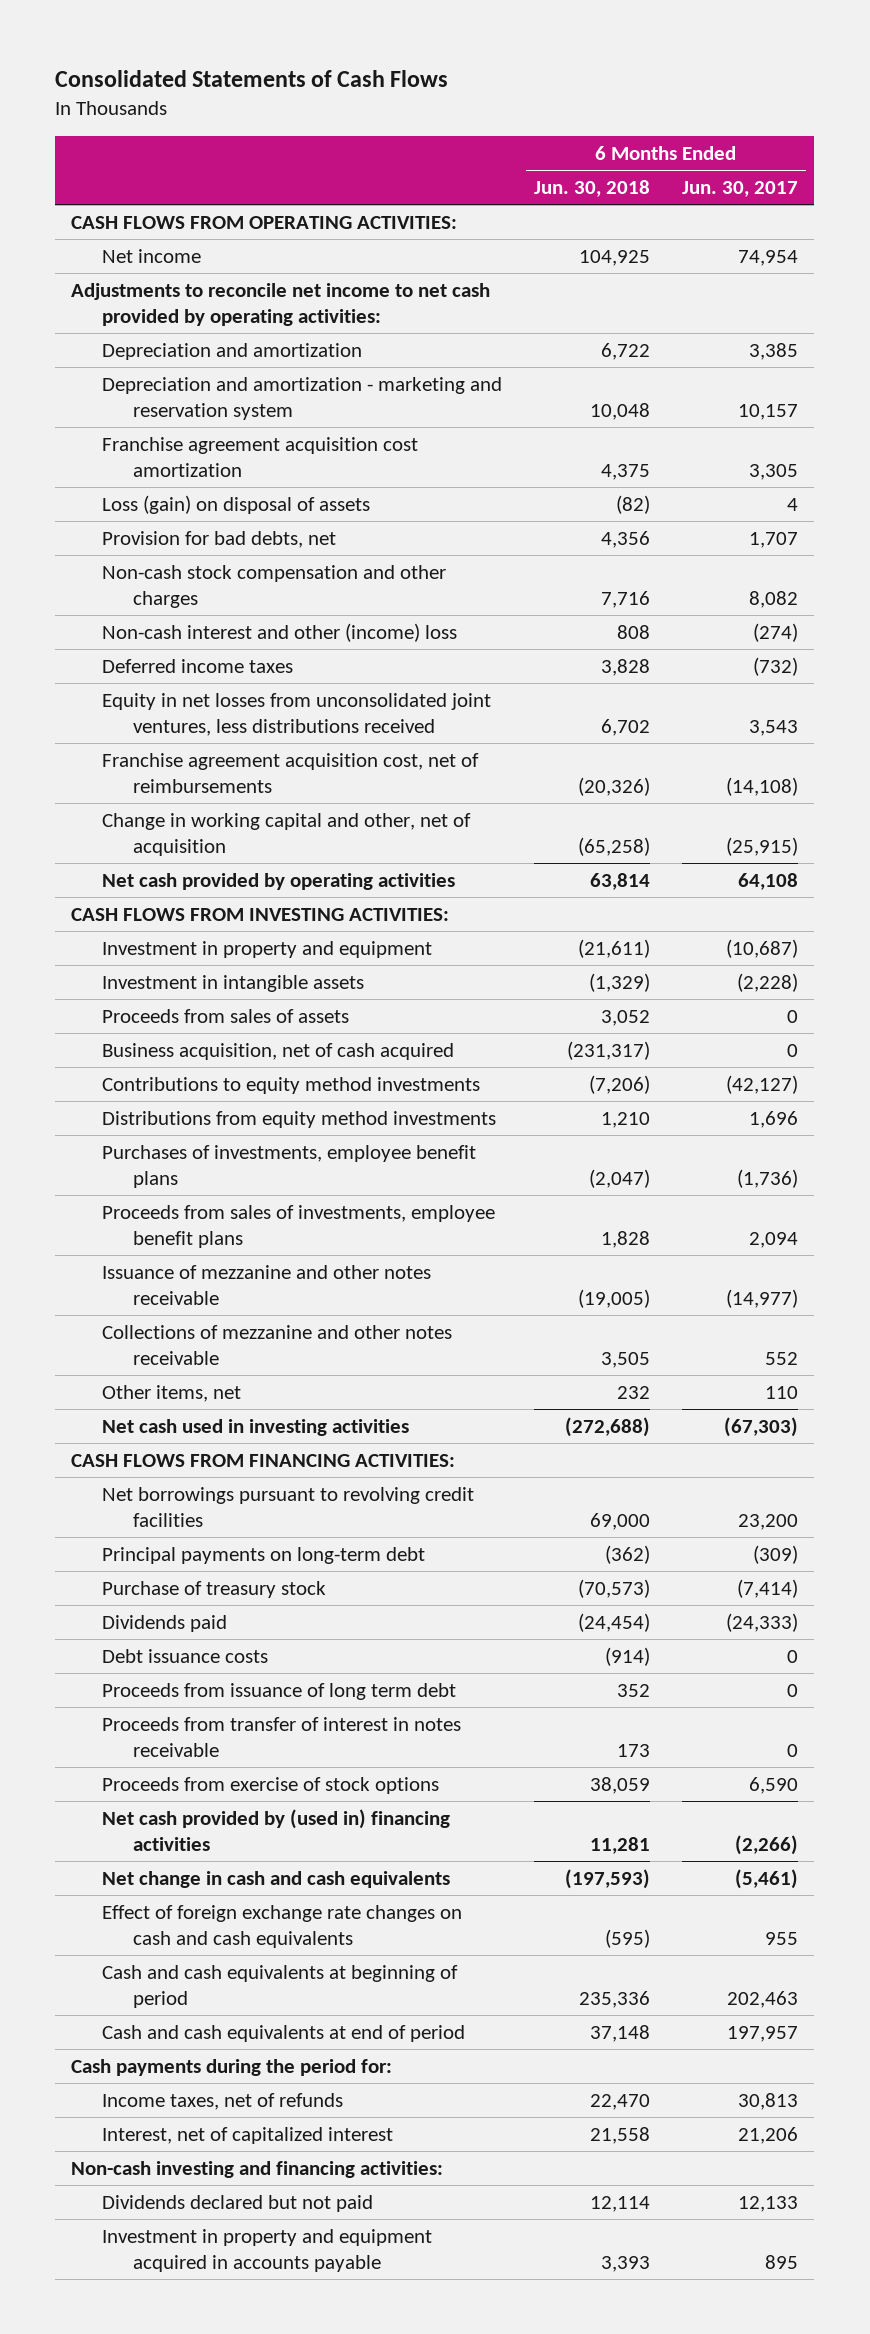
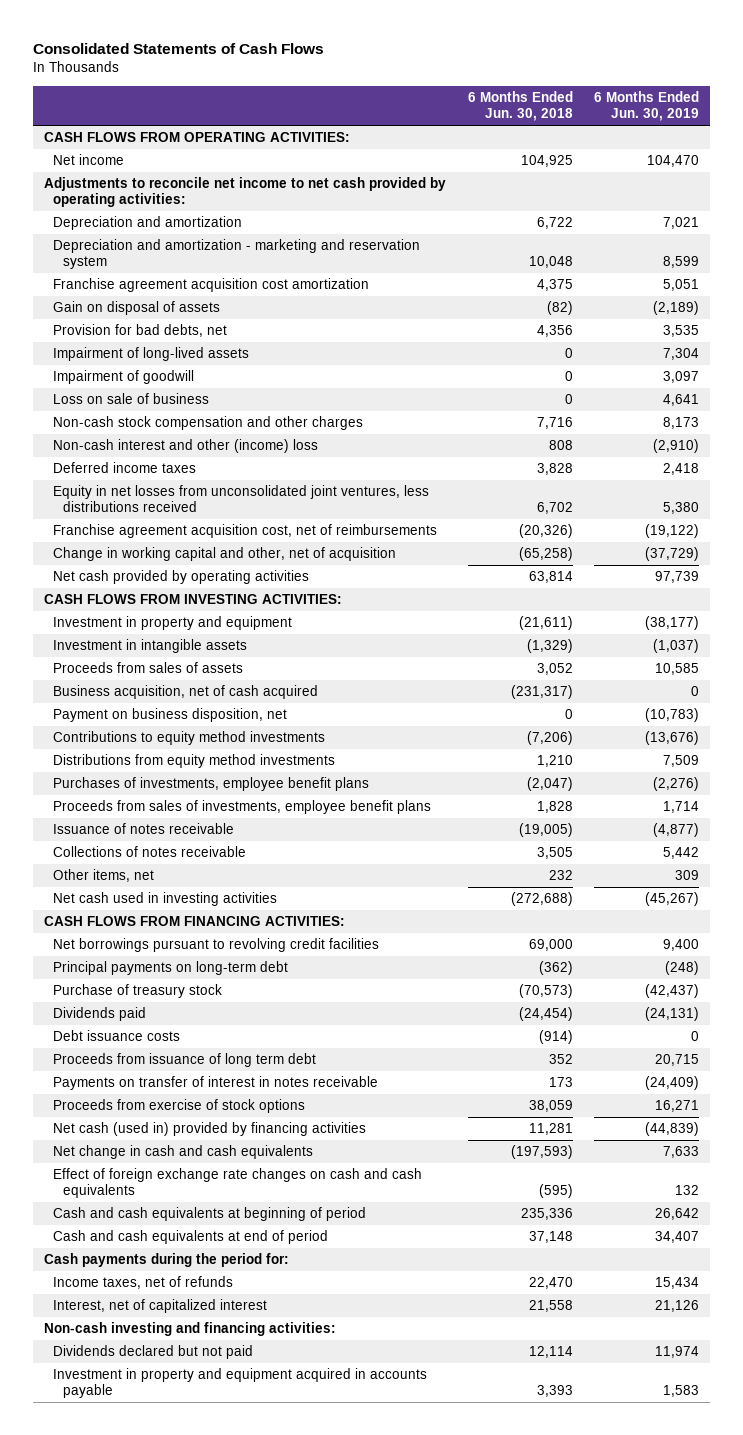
[682,180,799,197] Jun. 30, 2017 -> none
none -> [594,91,700,122] 6 Months Ended Jun. 30, 2019
[102,494,371,514] Loss (gain) on disposal of assets -> [53,301,221,316] Gain on disposal of assets
none -> [53,347,250,362] Impairment of long-lived assets
none -> [53,370,195,385] Impairment of goodwill
none -> [53,393,210,405] Loss on sale of business
none -> [53,708,288,723] Payment on business disposition, net
[102,1264,432,1305] Issuance of mezzanine and other notes receivable -> [53,823,235,835] Issuance of notes receivable
[102,1324,453,1365] Collections of mezzanine and other notes receivable -> [53,846,247,858] Collections of notes receivable
[102,1716,462,1757] Proceeds from transfer of interest in notes receivable -> [53,1076,379,1091] Payments on transfer of interest in notes receivable
[102,1808,451,1851] Net cash provided by (used in) financing activities -> [53,1122,367,1137] Net cash (used in) provided by financing activities

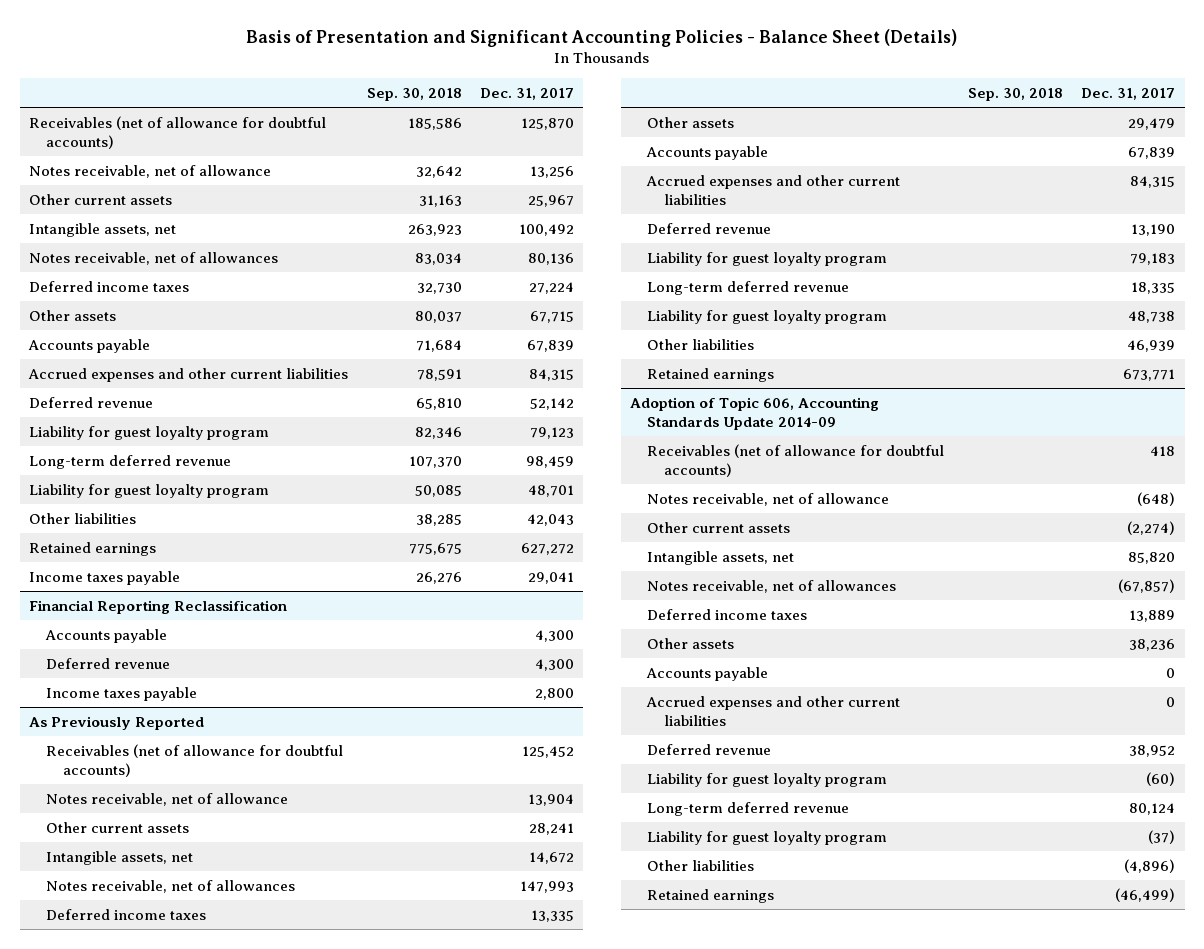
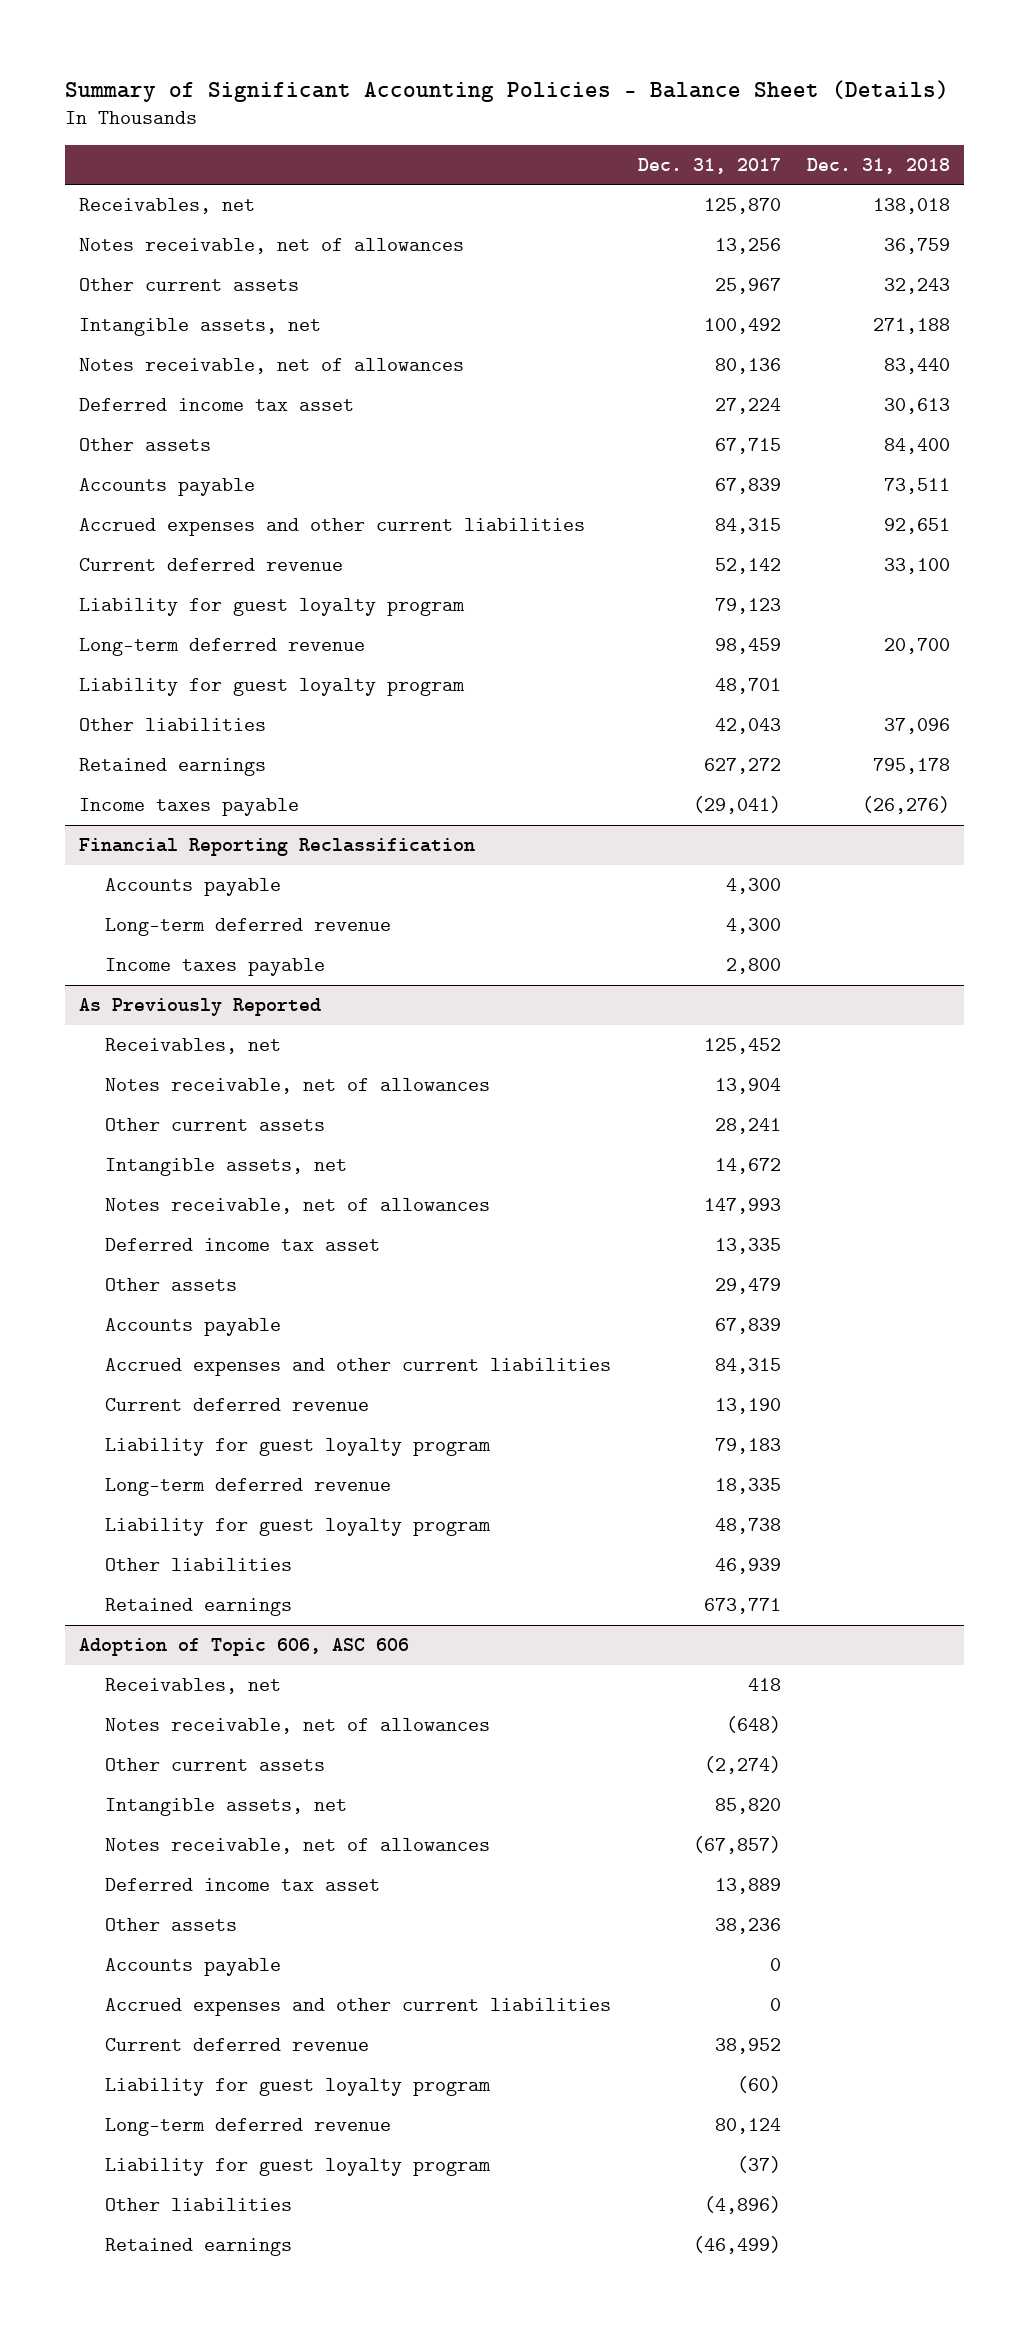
[246,29,958,48] Basis of Presentation and Significant Accounting Policies - Balance Sheet (Details) -> [65,79,950,102] Summary of Significant Accounting Policies - Balance Sheet (Details)
[366,88,462,102] Sep. 30, 2018 -> none
none -> [807,157,951,174] Dec. 31, 2018
[28,115,326,149] Receivables (net of allowance for doubtful accounts) -> [78,198,255,215] Receivables, net
[28,164,271,178] Notes receivable, net of allowance -> [78,238,464,255] Notes receivable, net of allowances
[28,280,189,292] Deferred income taxes -> [78,398,354,412] Deferred income tax asset
[28,396,153,408] Deferred revenue -> [78,558,343,572] Current deferred revenue
[528,571,575,584] 29,041 -> [692,796,781,815] (29,041)
[45,657,170,669] Deferred revenue -> [104,918,391,937] Long-term deferred revenue
[45,743,343,777] Receivables (net of allowance for doubtful accounts) -> [104,1038,281,1055] Receivables, net
[45,792,288,806] Notes receivable, net of allowance -> [104,1078,490,1095] Notes receivable, net of allowances
[45,908,206,920] Deferred income taxes -> [104,1238,380,1252] Deferred income tax asset
[647,222,772,234] Deferred revenue -> [104,1398,369,1412] Current deferred revenue
[630,396,880,430] Adoption of Topic 606, Accounting Standards Update 2014-09 -> none
none -> [78,1638,409,1657] Adoption of Topic 606, ASC 606
[647,443,945,477] Receivables (net of allowance for doubtful accounts) -> [104,1678,281,1695] Receivables, net
[647,492,890,506] Notes receivable, net of allowance -> [104,1718,490,1735] Notes receivable, net of allowances
[647,608,808,620] Deferred income taxes -> [104,1878,380,1892] Deferred income tax asset
[647,743,772,755] Deferred revenue -> [104,2038,369,2052] Current deferred revenue

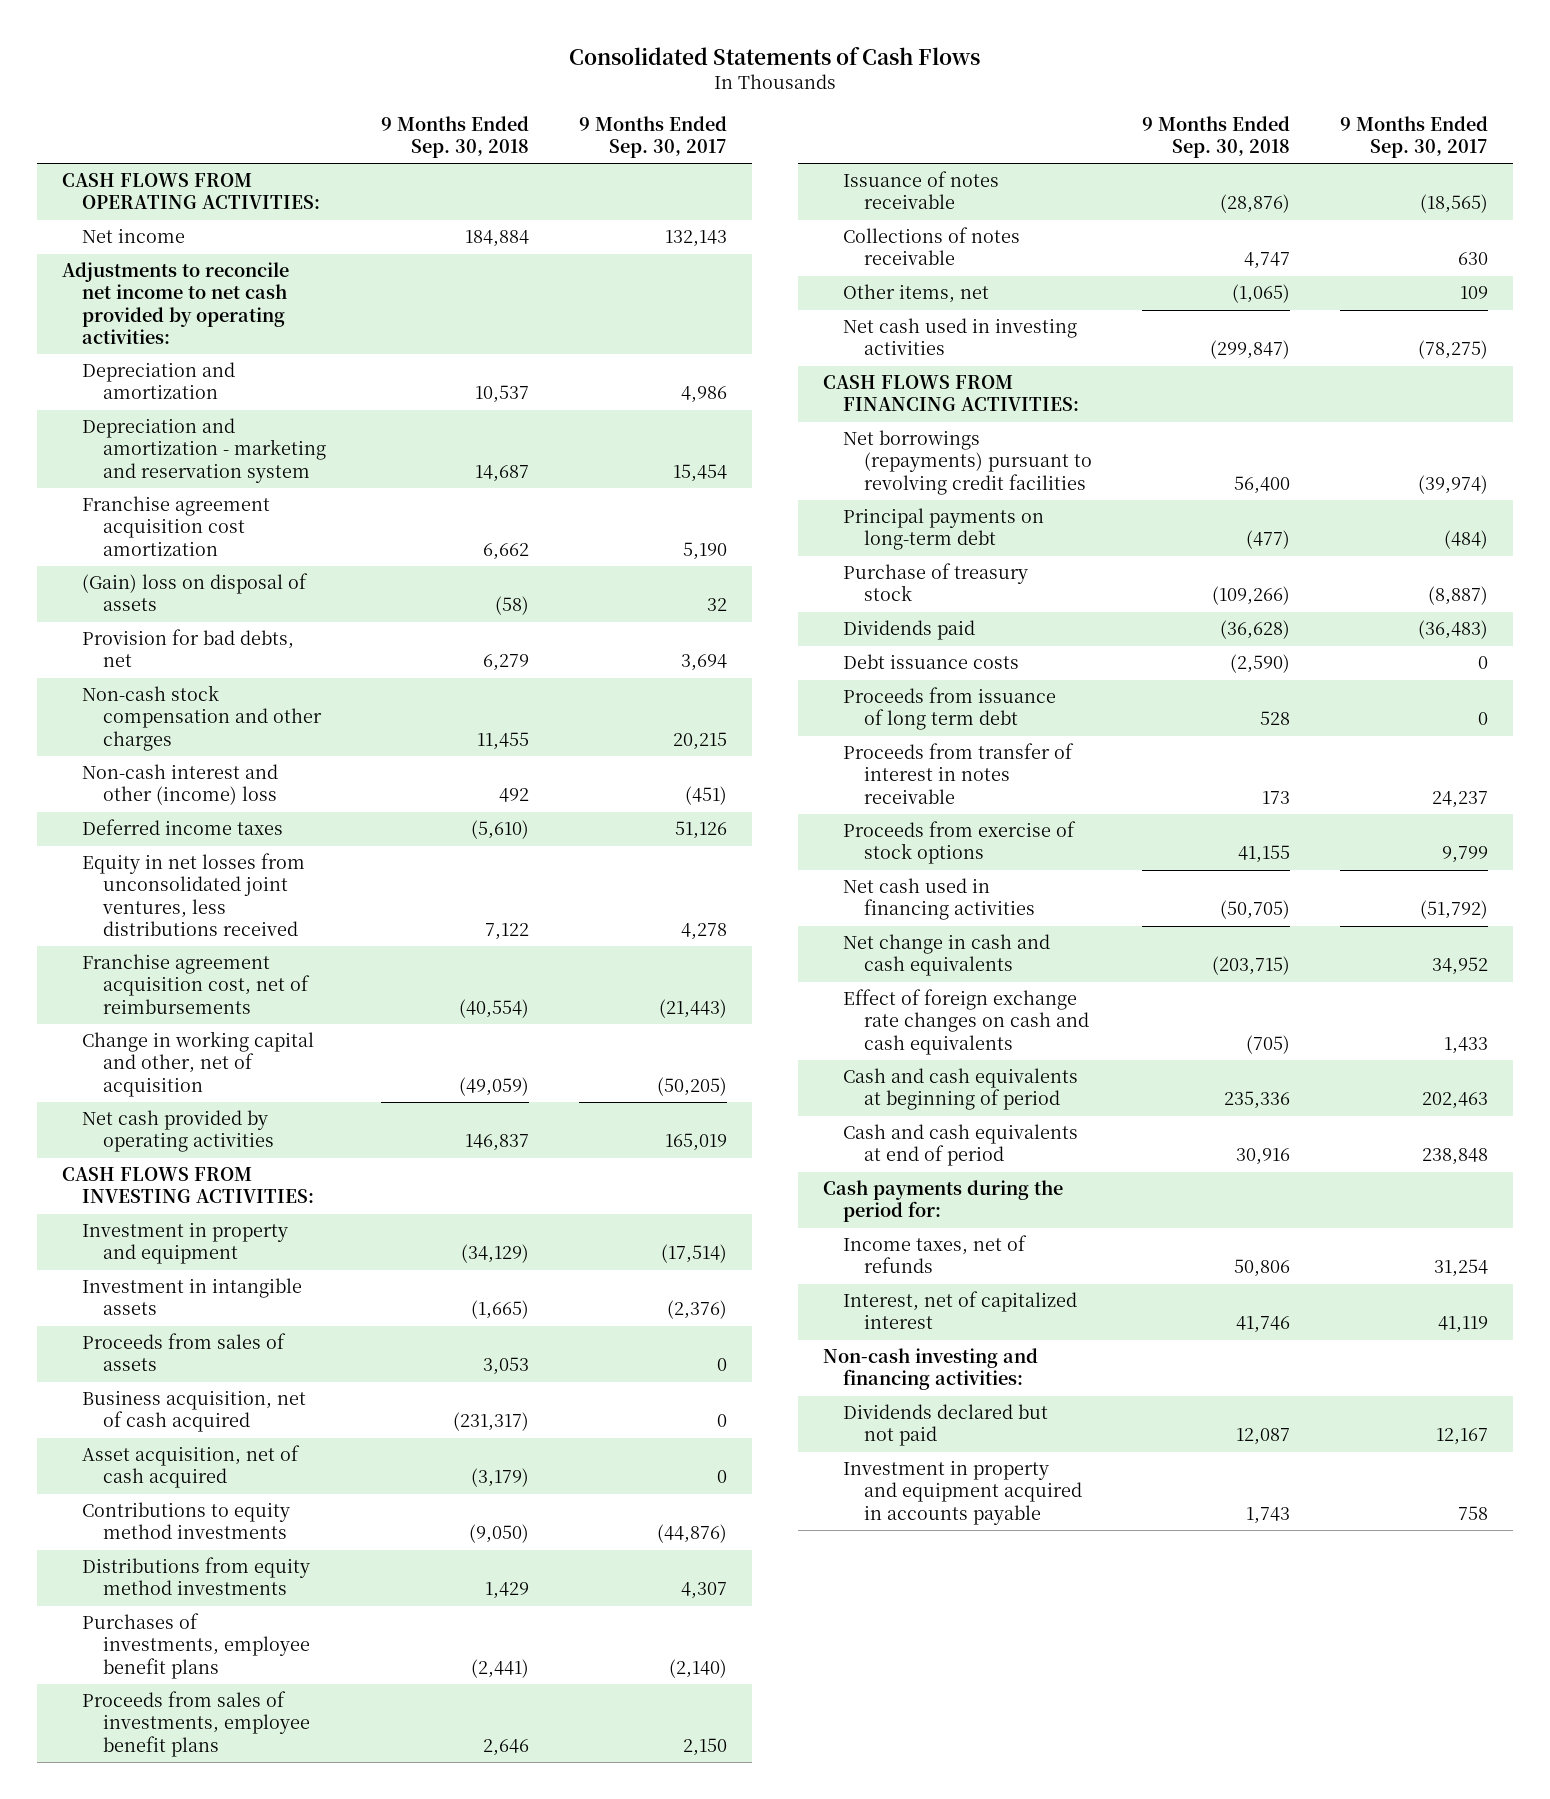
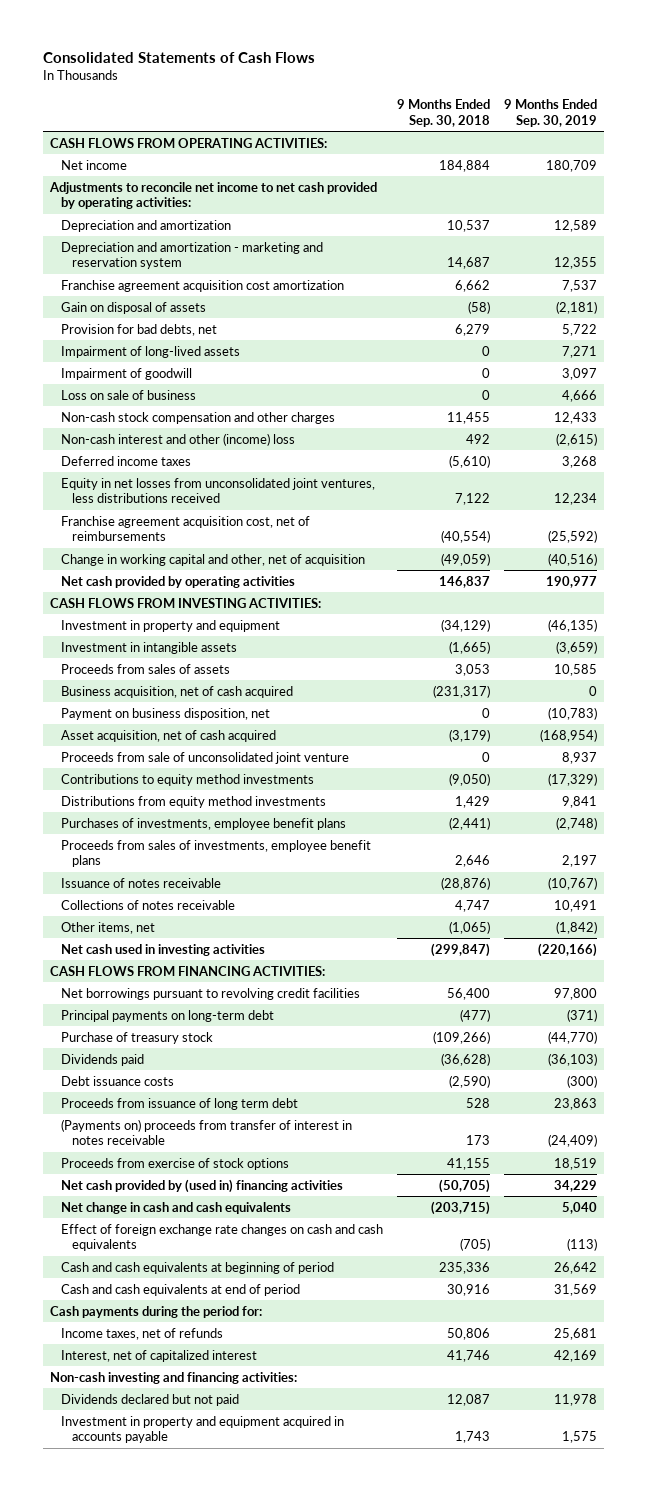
[579,116,728,159] 9 Months Ended Sep. 30, 2017 -> none
none -> [504,98,598,127] 9 Months Ended Sep. 30, 2019
[82,573,309,612] (Gain) loss on disposal of assets -> [60,301,206,314] Gain on disposal of assets
none -> [60,345,240,358] Impairment of long-lived assets
none -> [60,367,192,380] Impairment of goodwill
none -> [60,389,196,400] Loss on sale of business
none -> [60,707,270,720] Payment on business disposition, net
none -> [60,751,349,764] Proceeds from sale of unconsolidated joint venture
[843,430,1092,495] Net borrowings (repayments) pursuant to revolving credit facilities -> [60,987,360,1000] Net borrowings pursuant to revolving credit facilities
[843,743,1075,804] Proceeds from transfer of interest in notes receivable -> [60,1118,352,1146] (Payments on) proceeds from transfer of interest in notes receivable
[843,878,1035,921] Net cash used in financing activities -> [60,1178,343,1193] Net cash provided by (used in) financing activities

